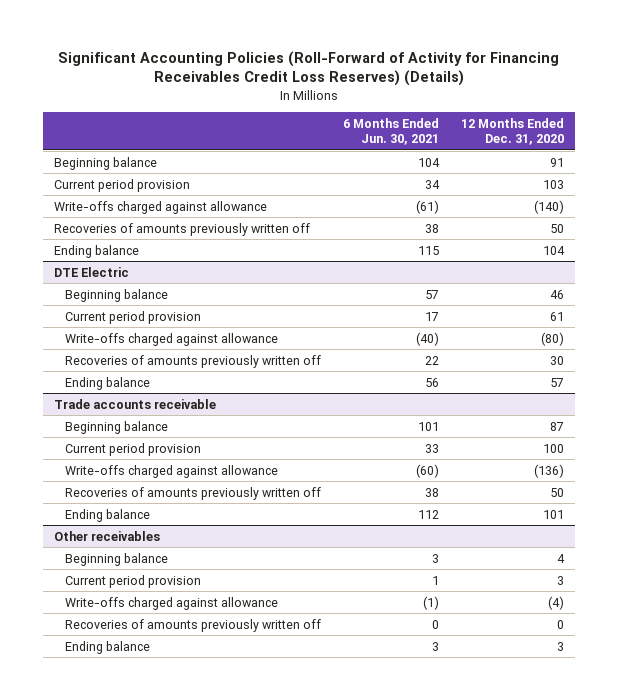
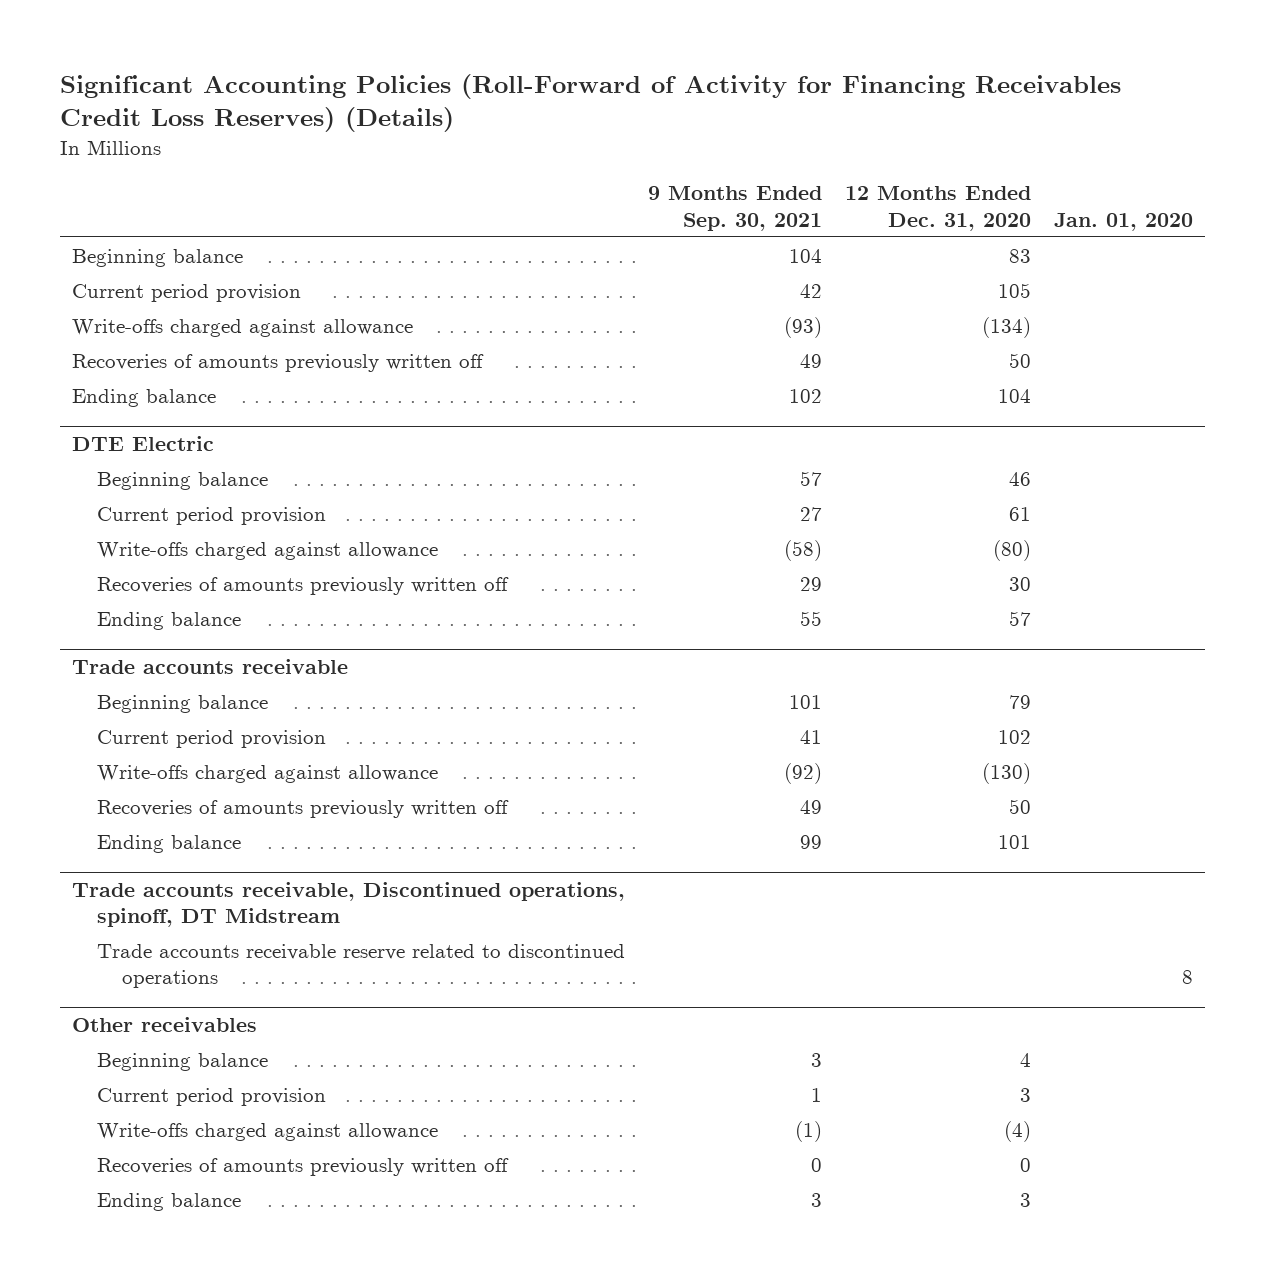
[343,117,440,146] 6 Months Ended Jun. 30, 2021 -> none
none -> [648,186,823,231] 9 Months Ended Sep. 30, 2021
none -> [1054,212,1194,231] Jan. 01, 2020
[549,157,564,167] 91 -> [1009,248,1032,263] 83
[542,179,564,189] 103 -> [998,282,1032,298] 105
[533,199,564,214] (140) -> [982,316,1032,338] (134)
[549,421,564,431] 87 -> [1009,694,1032,709] 79
[542,443,564,453] 100 -> [998,729,1032,744] 102
[533,463,564,478] (136) -> [982,762,1032,784] (130)
none -> [71,881,625,928] Trade accounts receivable, Discontinued operations, spinoff, DT Midstream
none -> [96,943,625,989] Trade accounts receivable reserve related to discontinued operations

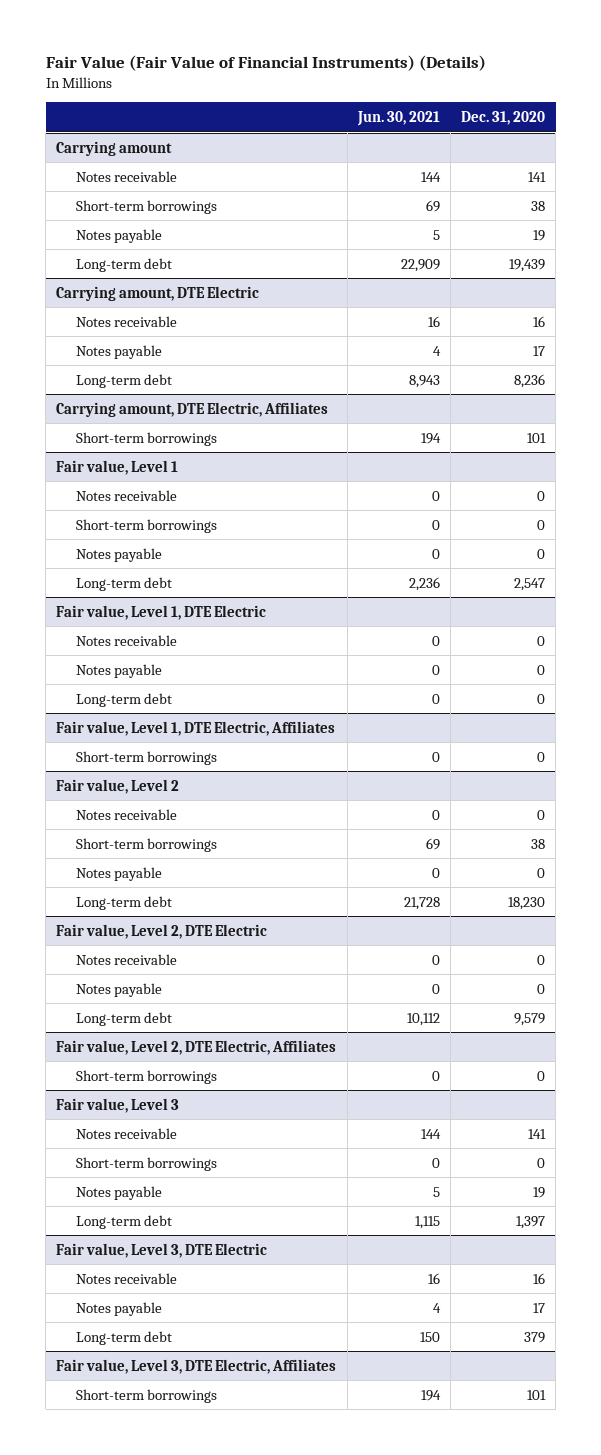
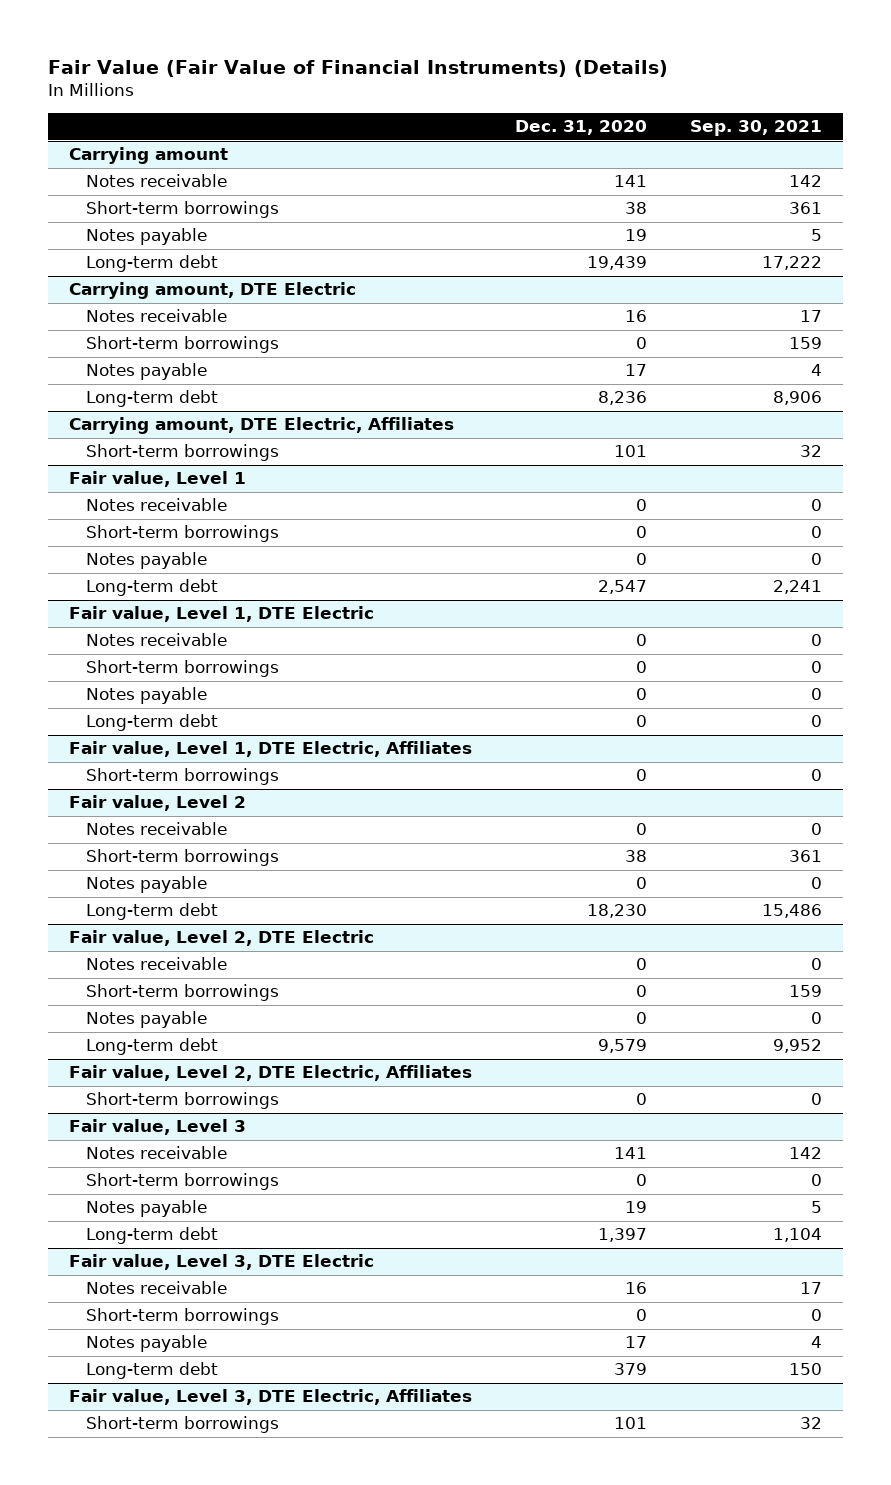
[356,111,440,127] Jun. 30, 2021 -> none
none -> [689,120,822,137] Sep. 30, 2021
none -> [85,336,279,354] Short-term borrowings
none -> [85,660,279,678] Short-term borrowings
none -> [85,984,279,1002] Short-term borrowings
none -> [85,1308,279,1326] Short-term borrowings

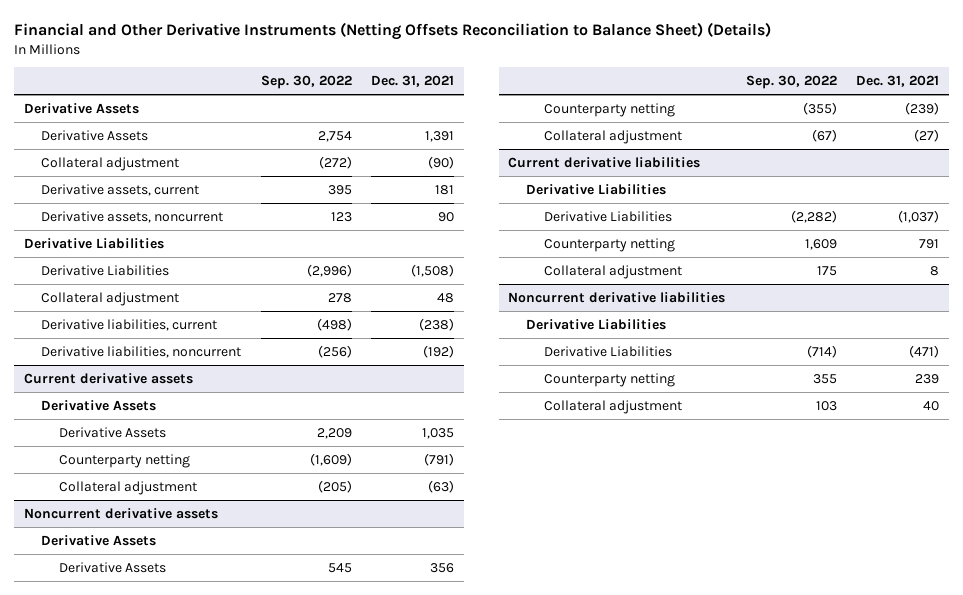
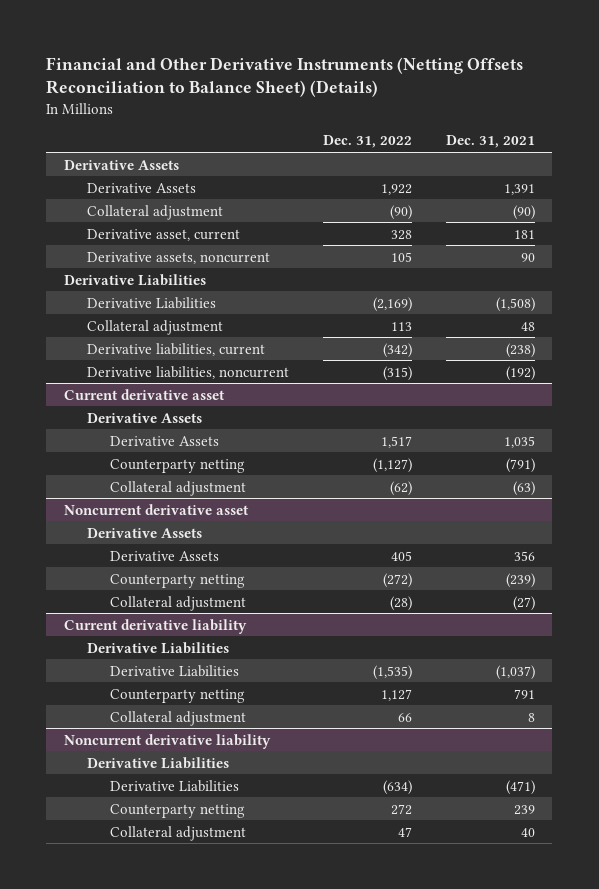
[260,75,352,90] Sep. 30, 2022 -> none
none -> [323,135,413,149] Dec. 31, 2022
[41,183,200,196] Derivative assets, current -> [87,228,241,241] Derivative asset, current
[23,372,193,384] Current derivative assets -> [63,388,225,400] Current derivative asset
[23,507,218,519] Noncurrent derivative assets -> [63,503,249,515] Noncurrent derivative asset
[508,156,701,168] Current derivative liabilities -> [63,618,247,634] Current derivative liability
[508,291,726,303] Noncurrent derivative liabilities -> [63,733,271,749] Noncurrent derivative liability

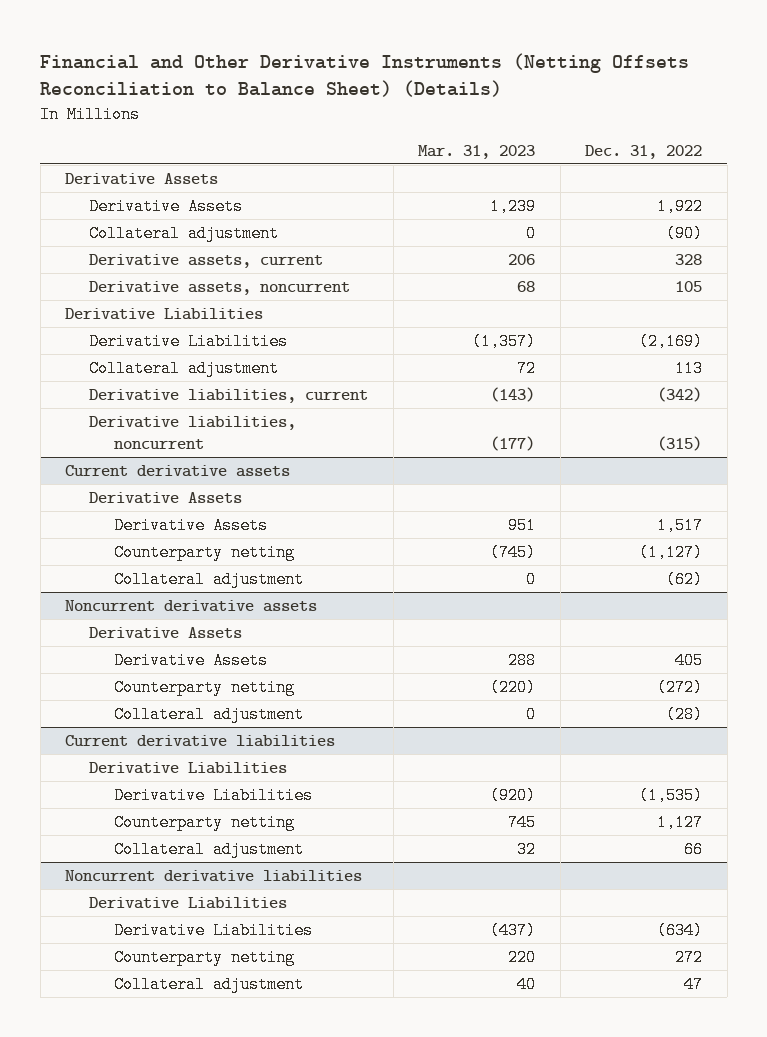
[446,135,536,149] Dec. 31, 2021 -> none
none -> [418,144,536,159] Mar. 31, 2023
[87,228,241,241] Derivative asset, current -> [89,253,324,268] Derivative assets, current
[63,388,225,400] Current derivative asset -> [65,464,291,477] Current derivative assets
[63,503,249,515] Noncurrent derivative asset -> [65,599,318,612] Noncurrent derivative assets
[63,618,247,634] Current derivative liability -> [65,734,336,747] Current derivative liabilities
[63,733,271,749] Noncurrent derivative liability -> [65,869,363,882] Noncurrent derivative liabilities

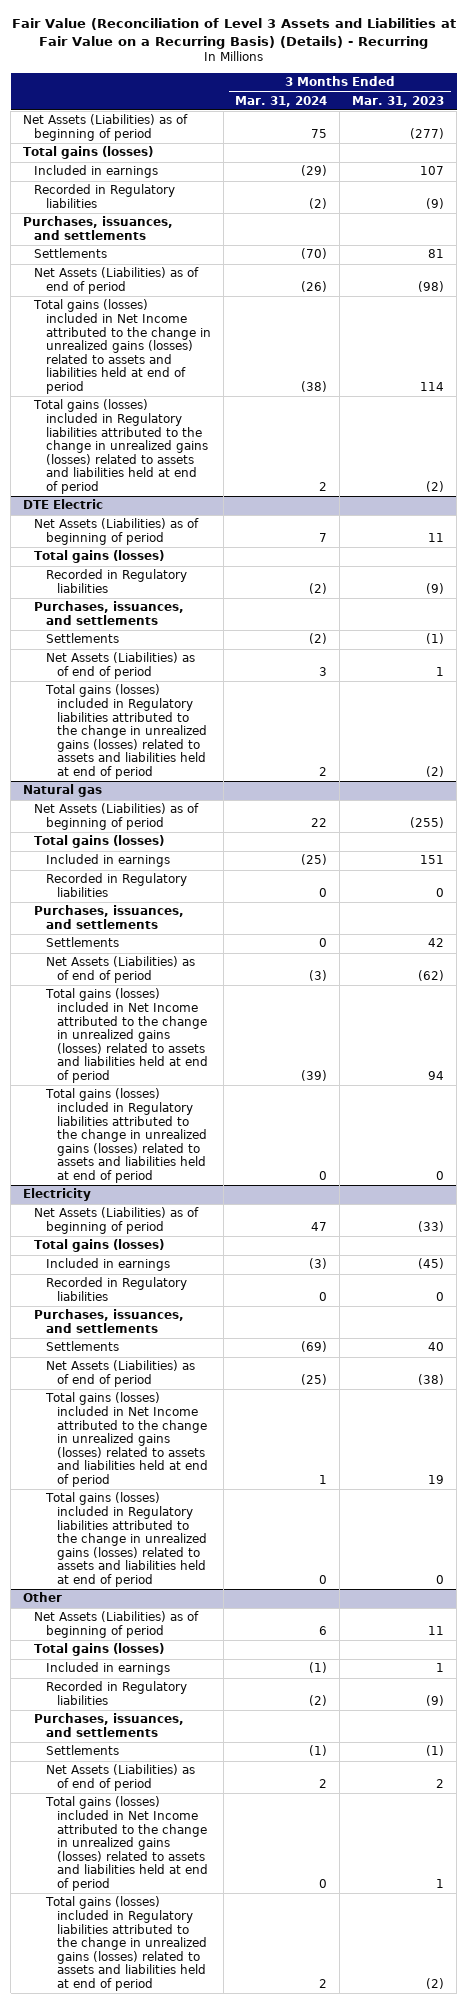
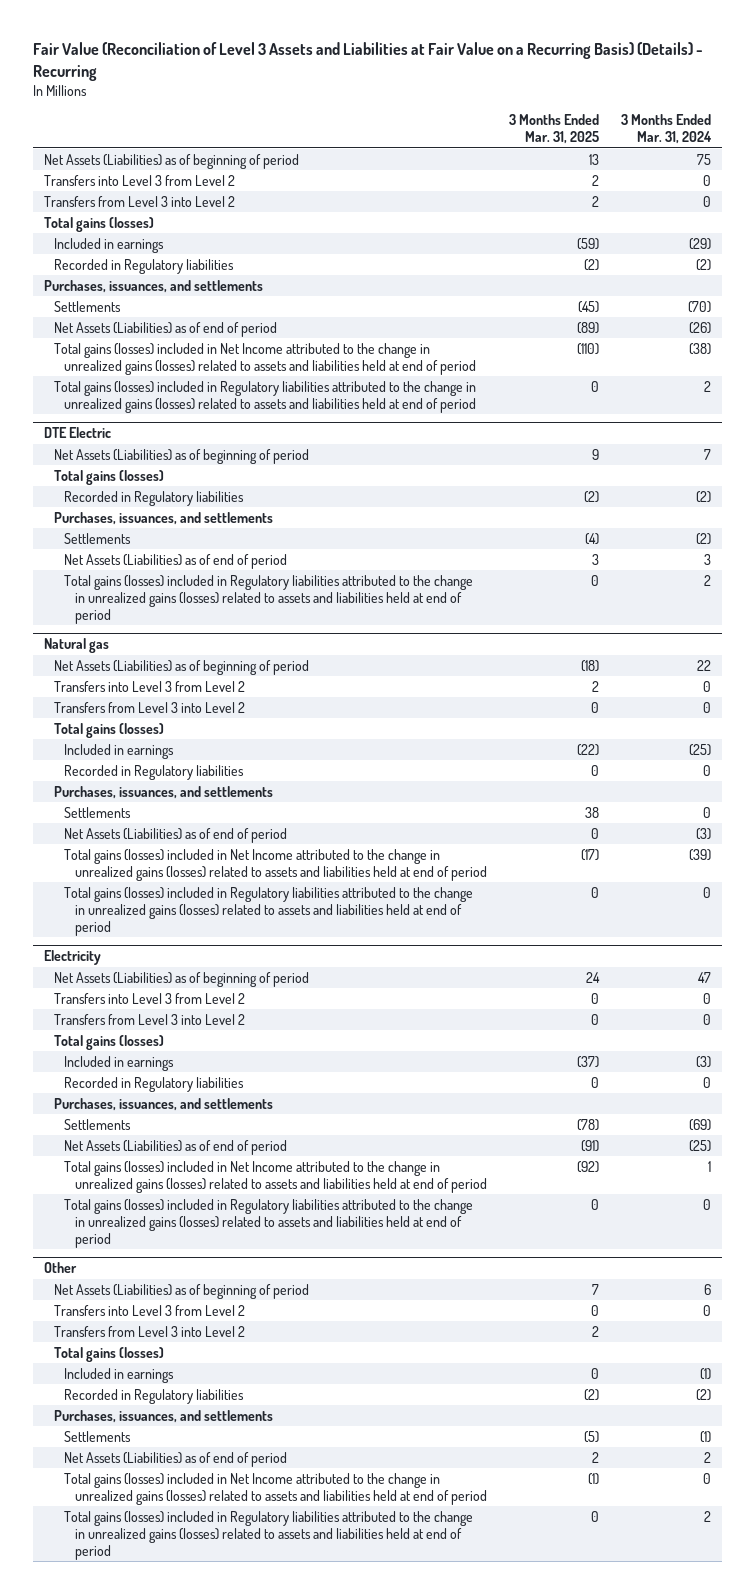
[352,95,445,107] Mar. 31, 2023 -> none
none -> [508,114,599,145] 3 Months Ended Mar. 31, 2025
none -> [44,174,236,186] Transfers into Level 3 from Level 2
none -> [44,195,236,207] Transfers from Level 3 into Level 2
none -> [54,680,246,692] Transfers into Level 3 from Level 2
none -> [54,701,246,713] Transfers from Level 3 into Level 2
none -> [54,992,246,1004] Transfers into Level 3 from Level 2
none -> [54,1013,246,1025] Transfers from Level 3 into Level 2
none -> [54,1304,246,1316] Transfers into Level 3 from Level 2
none -> [54,1325,246,1337] Transfers from Level 3 into Level 2

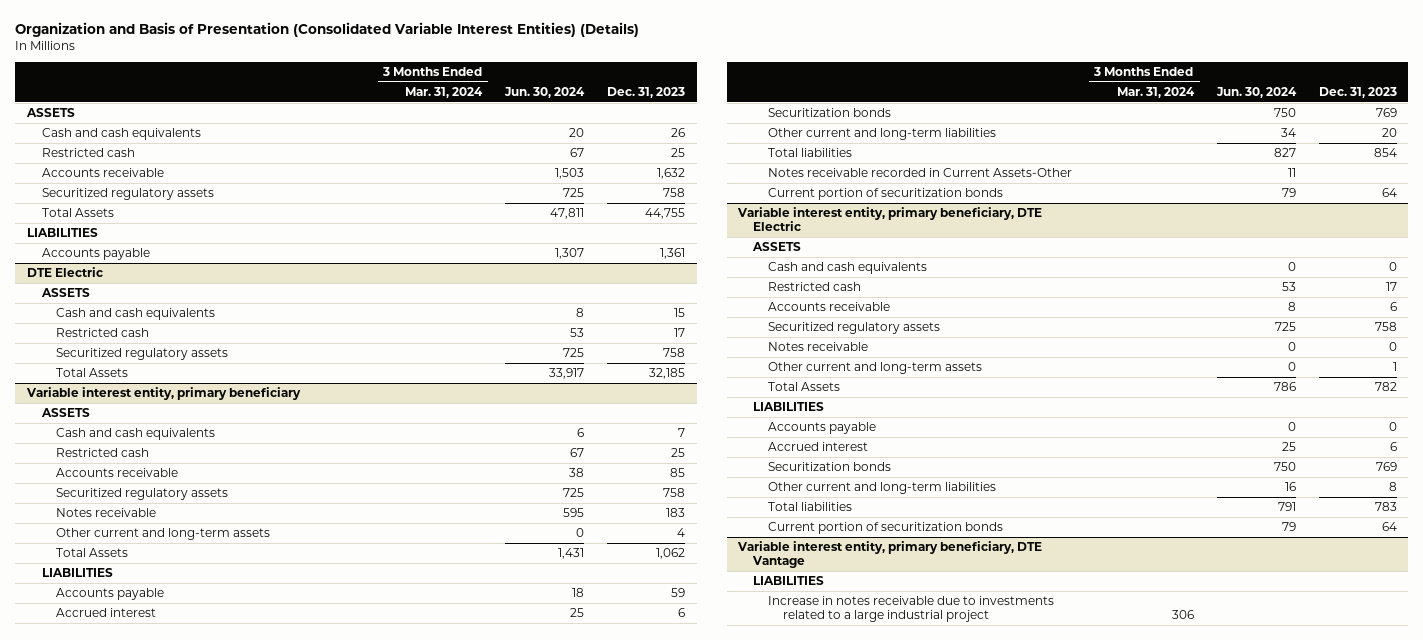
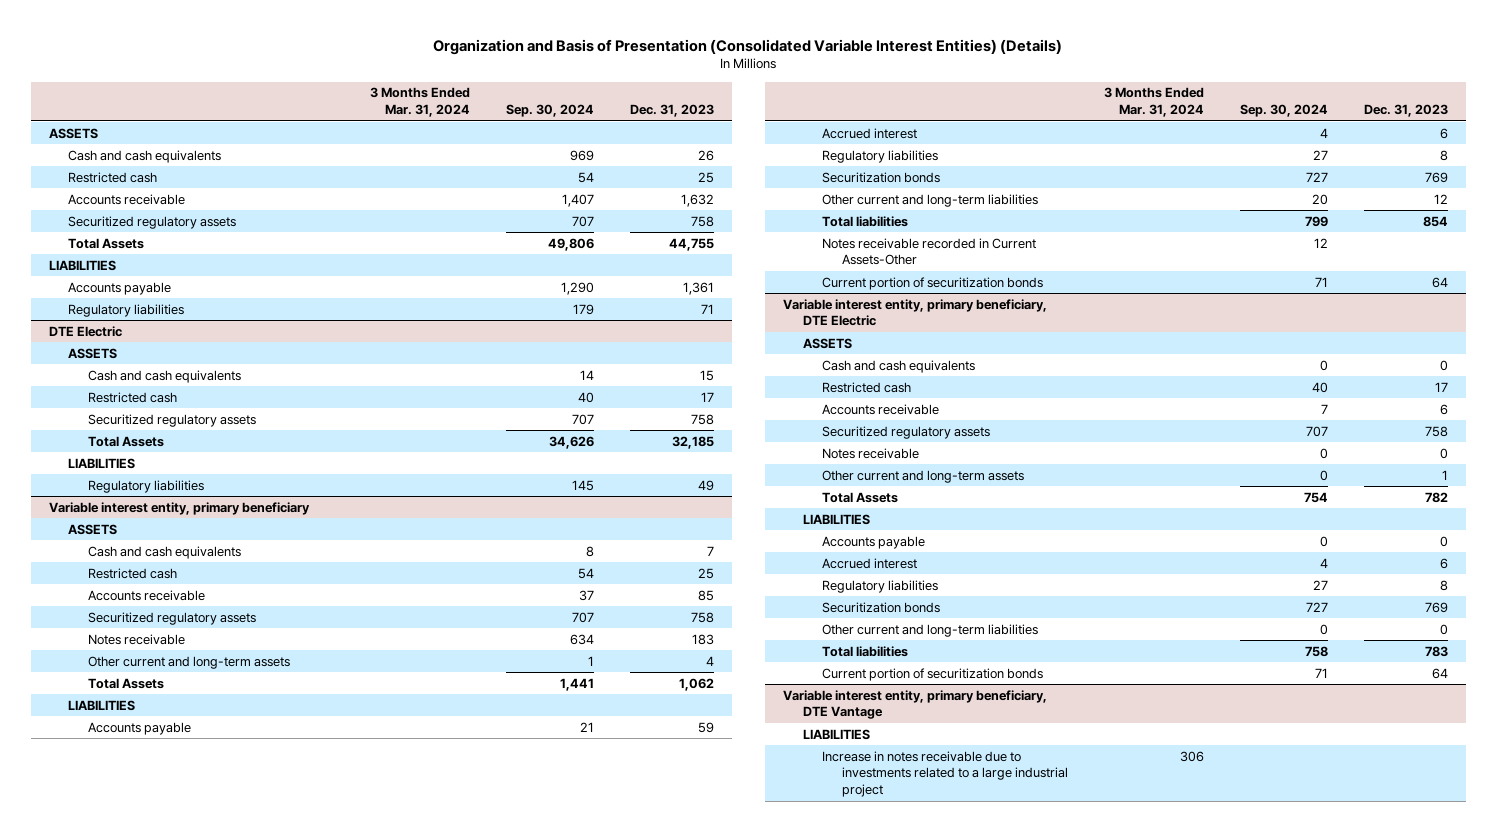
[504,86,586,98] Jun. 30, 2024 -> none
none -> [505,103,594,117] Sep. 30, 2024
none -> [68,303,185,317] Regulatory liabilities
none -> [68,457,136,469] LIABILITIES
none -> [88,479,205,493] Regulatory liabilities
none -> [822,149,939,163] Regulatory liabilities
[1381,128,1397,138] 20 -> [1434,193,1449,204] 12
none -> [822,579,939,593] Regulatory liabilities
[1388,482,1397,492] 8 -> [1440,623,1449,635] 0

